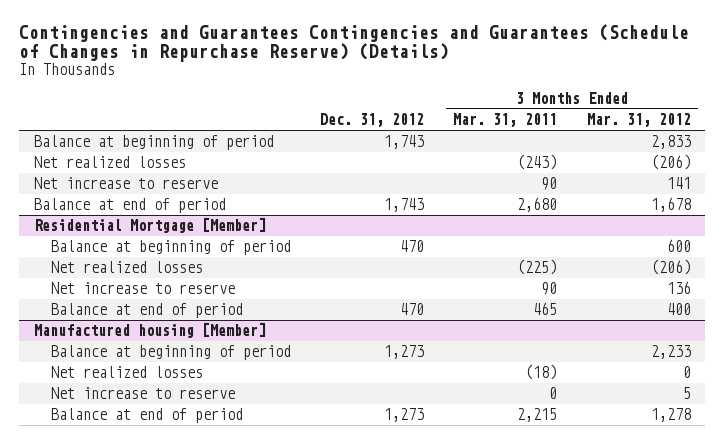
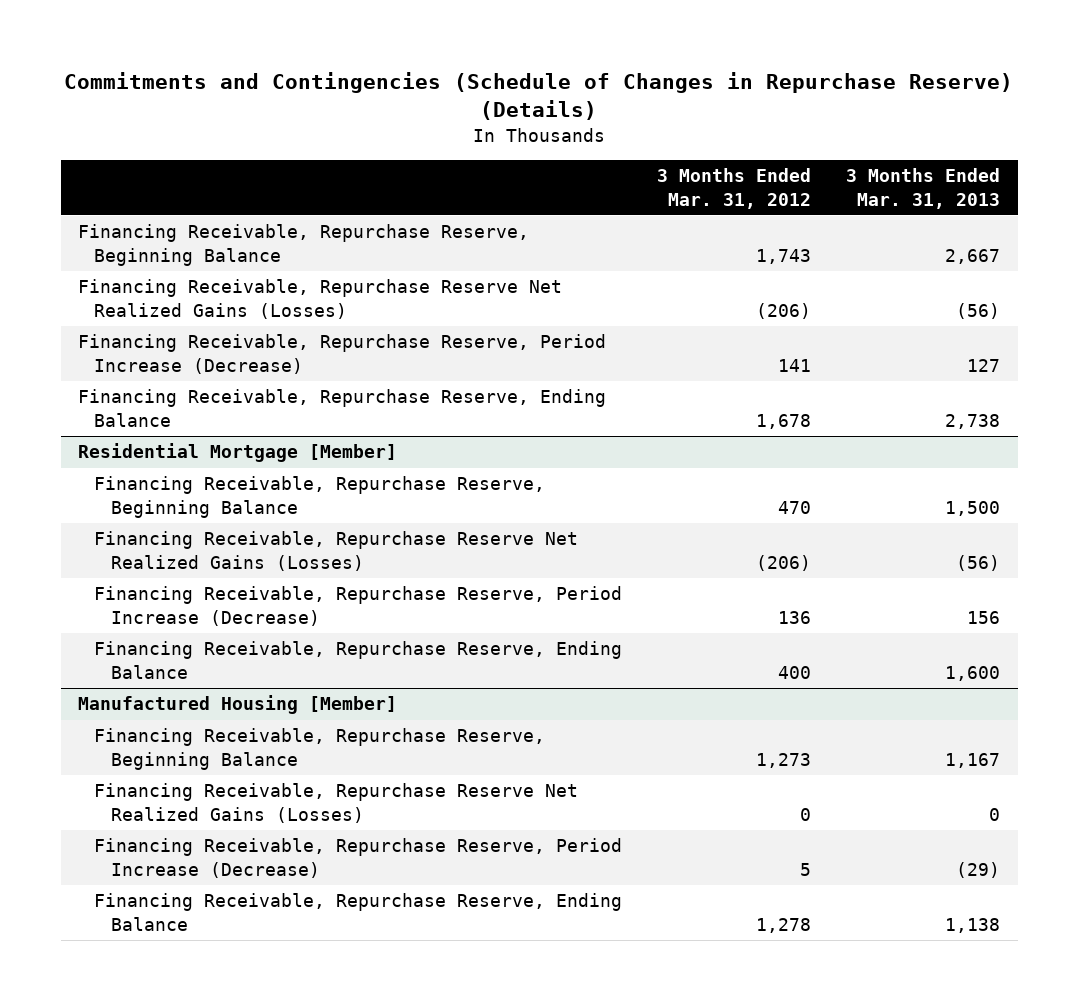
[19,23,690,63] Contingencies and Guarantees Contingencies and Guarantees (Schedule of Changes in Repurchase Reserve) (Details) -> [64,71,1014,121] Commitments and Contingencies (Schedule of Changes in Repurchase Reserve) (Details)
[320,113,425,128] Dec. 31, 2012 -> none
[453,113,558,128] Mar. 31, 2011 -> none
none -> [846,168,1001,209] 3 Months Ended Mar. 31, 2013
[33,135,274,151] Balance at beginning of period -> [78,224,530,266] Financing Receivable, Repurchase Reserve, Beginning Balance
[650,135,691,150] 2,833 -> [756,248,812,264] 1,743
[33,156,186,169] Net realized losses -> [78,279,563,319] Financing Receivable, Repurchase Reserve Net Realized Gains (Losses)
[33,177,218,190] Net increase to reserve -> [78,334,607,374] Financing Receivable, Repurchase Reserve, Period Increase (Decrease)
[33,198,226,214] Balance at end of period -> [78,389,607,427] Financing Receivable, Repurchase Reserve, Ending Balance
[51,240,292,256] Balance at beginning of period -> [94,476,546,518] Financing Receivable, Repurchase Reserve, Beginning Balance
[666,239,691,253] 600 -> [778,500,812,514] 470
[51,261,204,274] Net realized losses -> [94,531,579,571] Financing Receivable, Repurchase Reserve Net Realized Gains (Losses)
[51,282,236,295] Net increase to reserve -> [94,586,623,626] Financing Receivable, Repurchase Reserve, Period Increase (Decrease)
[51,303,244,319] Balance at end of period -> [94,641,623,679] Financing Receivable, Repurchase Reserve, Ending Balance
[33,322,266,339] Manufactured housing [Member] -> [78,695,398,715] Manufactured Housing [Member]
[51,345,292,361] Balance at beginning of period -> [94,728,546,770] Financing Receivable, Repurchase Reserve, Beginning Balance
[650,345,691,360] 2,233 -> [756,752,812,768] 1,273
[51,366,204,379] Net realized losses -> [94,783,579,823] Financing Receivable, Repurchase Reserve Net Realized Gains (Losses)
[51,387,236,400] Net increase to reserve -> [94,838,623,878] Financing Receivable, Repurchase Reserve, Period Increase (Decrease)
[51,408,244,424] Balance at end of period -> [94,893,623,931] Financing Receivable, Repurchase Reserve, Ending Balance

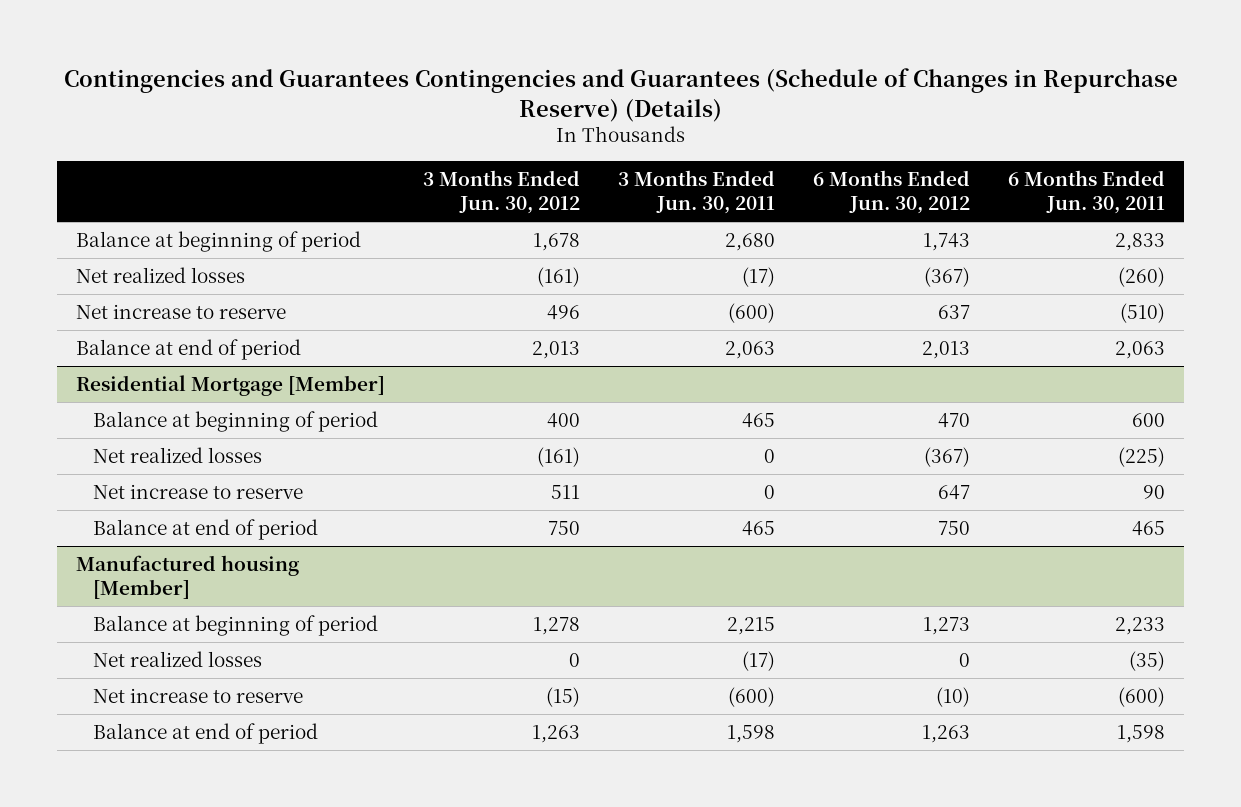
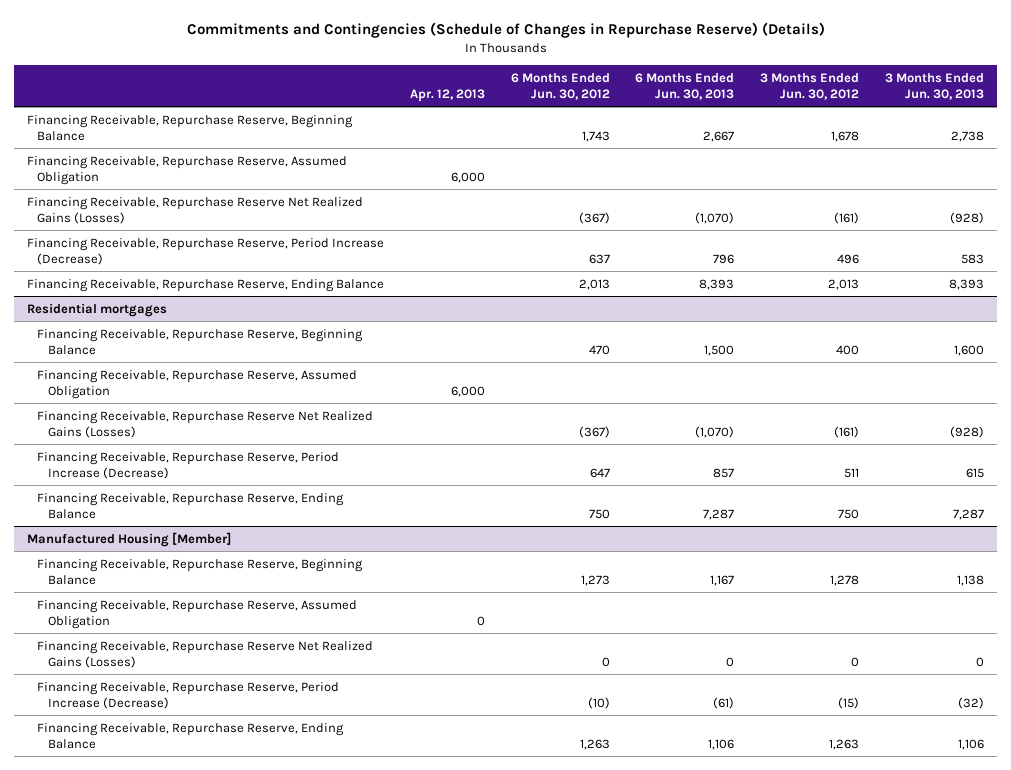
[63,67,1178,122] Contingencies and Guarantees Contingencies and Guarantees (Schedule of Changes in Repurchase Reserve) (Details) -> [186,22,825,39] Commitments and Contingencies (Schedule of Changes in Repurchase Reserve) (Details)
[618,170,776,215] 3 Months Ended Jun. 30, 2011 -> none
[1008,170,1166,215] 6 Months Ended Jun. 30, 2011 -> none
none -> [409,88,485,102] Apr. 12, 2013
none -> [635,72,735,100] 6 Months Ended Jun. 30, 2013
none -> [885,72,985,100] 3 Months Ended Jun. 30, 2013
[76,374,386,396] Residential Mortgage [Member] -> none
[76,230,362,252] Balance at beginning of period -> [26,114,353,141] Financing Receivable, Repurchase Reserve, Beginning Balance
none -> [26,155,347,185] Financing Receivable, Repurchase Reserve, Assumed Obligation
[76,266,246,283] Net realized losses -> [26,196,363,224] Financing Receivable, Repurchase Reserve Net Realized Gains (Losses)
[76,303,287,319] Net increase to reserve -> [26,237,384,265] Financing Receivable, Repurchase Reserve, Period Increase (Decrease)
[76,338,302,360] Balance at end of period -> [26,278,384,292] Financing Receivable, Repurchase Reserve, Ending Balance
none -> [26,302,167,317] Residential mortgages
[92,410,378,432] Balance at beginning of period -> [37,328,364,355] Financing Receivable, Repurchase Reserve, Beginning Balance
none -> [37,369,358,399] Financing Receivable, Repurchase Reserve, Assumed Obligation
[92,446,262,463] Net realized losses -> [37,410,374,438] Financing Receivable, Repurchase Reserve Net Realized Gains (Losses)
[92,483,303,499] Net increase to reserve -> [37,451,340,479] Financing Receivable, Repurchase Reserve, Period Increase (Decrease)
[92,518,318,540] Balance at end of period -> [37,492,345,519] Financing Receivable, Repurchase Reserve, Ending Balance
[76,554,300,599] Manufactured housing [Member] -> [26,531,231,547] Manufactured Housing [Member]
[92,614,378,636] Balance at beginning of period -> [37,558,364,585] Financing Receivable, Repurchase Reserve, Beginning Balance
none -> [37,599,358,629] Financing Receivable, Repurchase Reserve, Assumed Obligation
[92,650,262,667] Net realized losses -> [37,640,374,668] Financing Receivable, Repurchase Reserve Net Realized Gains (Losses)
[92,687,303,703] Net increase to reserve -> [37,681,340,709] Financing Receivable, Repurchase Reserve, Period Increase (Decrease)
[92,722,318,744] Balance at end of period -> [37,722,345,749] Financing Receivable, Repurchase Reserve, Ending Balance

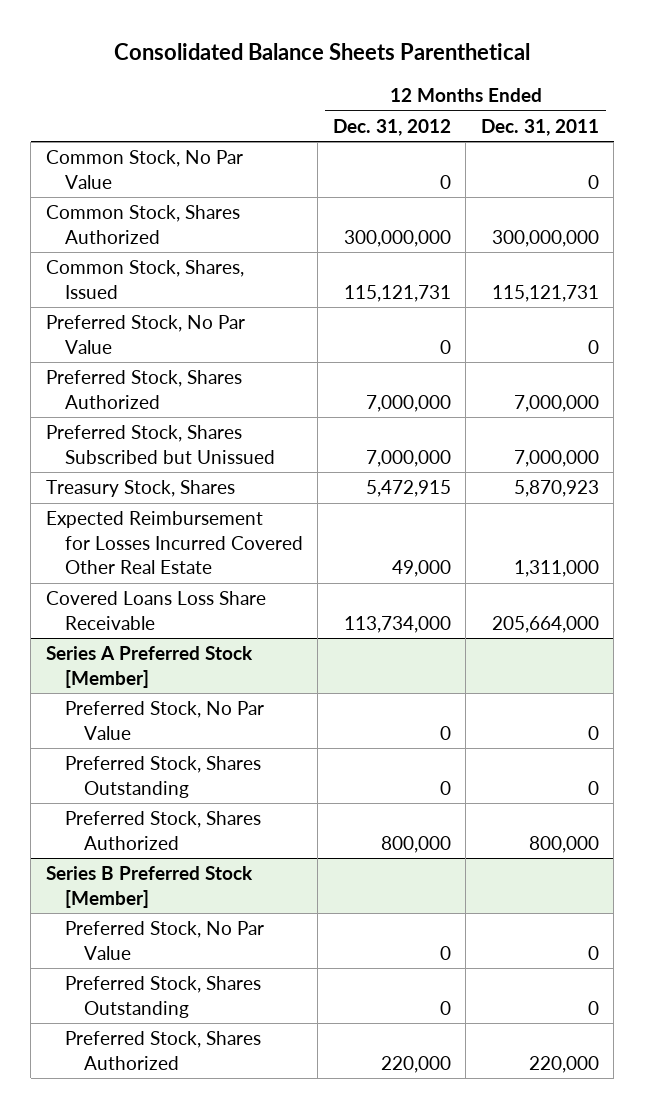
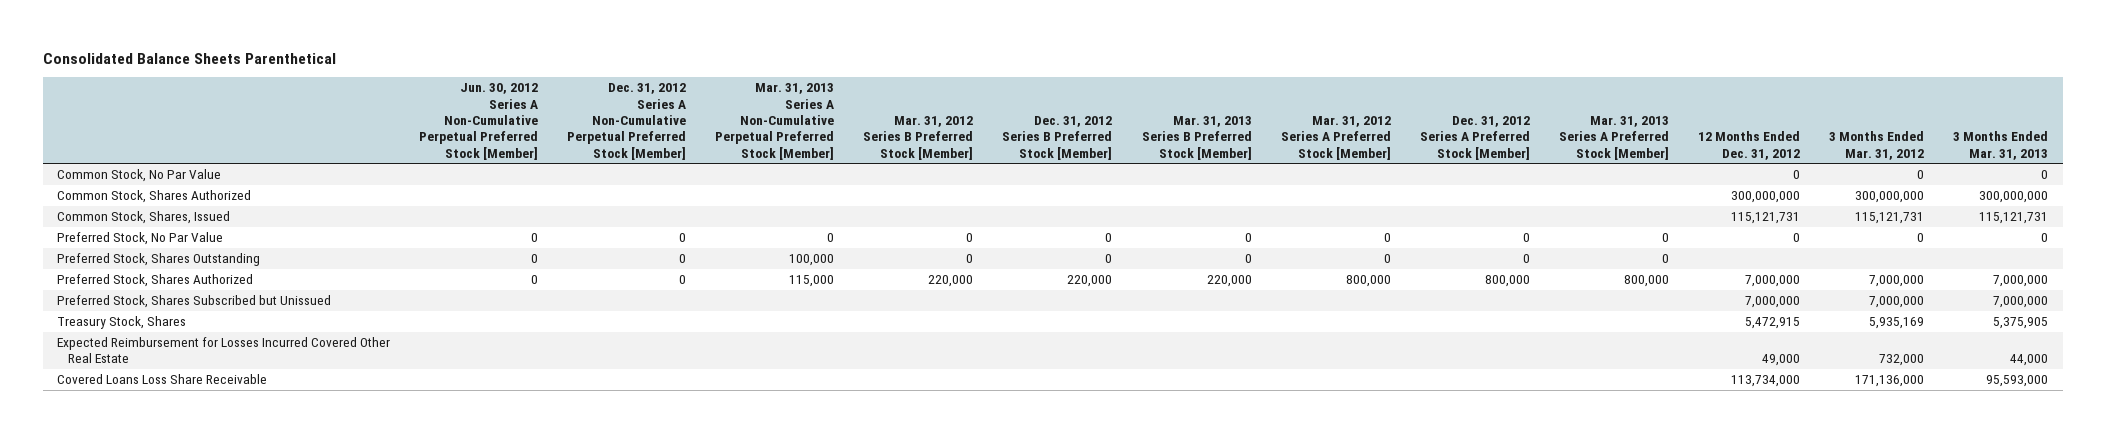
[480,118,599,136] Dec. 31, 2011 -> none
none -> [419,83,539,160] Jun. 30, 2012 Series A Non-Cumulative Perpetual Preferred Stock [Member]
none -> [567,83,687,160] Dec. 31, 2012 Series A Non-Cumulative Perpetual Preferred Stock [Member]
none -> [715,83,835,160] Mar. 31, 2013 Series A Non-Cumulative Perpetual Preferred Stock [Member]
none -> [863,116,974,160] Mar. 31, 2012 Series B Preferred Stock [Member]
none -> [1002,116,1113,160] Dec. 31, 2012 Series B Preferred Stock [Member]
none -> [1141,116,1252,160] Mar. 31, 2013 Series B Preferred Stock [Member]
none -> [1280,116,1391,160] Mar. 31, 2012 Series A Preferred Stock [Member]
none -> [1419,116,1530,160] Dec. 31, 2012 Series A Preferred Stock [Member]
none -> [1558,116,1669,160] Mar. 31, 2013 Series A Preferred Stock [Member]
none -> [1828,131,1924,160] 3 Months Ended Mar. 31, 2012
none -> [1952,131,2048,160] 3 Months Ended Mar. 31, 2013
none -> [57,253,261,267] Preferred Stock, Shares Outstanding
[45,646,253,688] Series A Preferred Stock [Member] -> none
[64,701,264,740] Preferred Stock, No Par Value -> none
[64,756,261,798] Preferred Stock, Shares Outstanding -> none
[64,811,261,850] Preferred Stock, Shares Authorized -> none
[45,866,253,908] Series B Preferred Stock [Member] -> none
[64,921,264,960] Preferred Stock, No Par Value -> none
[64,976,261,1018] Preferred Stock, Shares Outstanding -> none
[64,1031,261,1070] Preferred Stock, Shares Authorized -> none

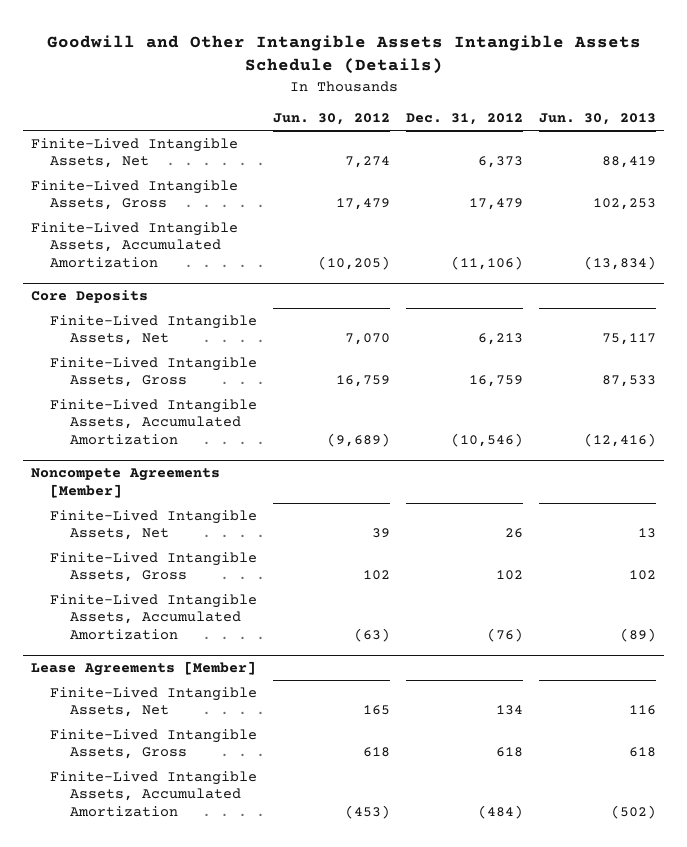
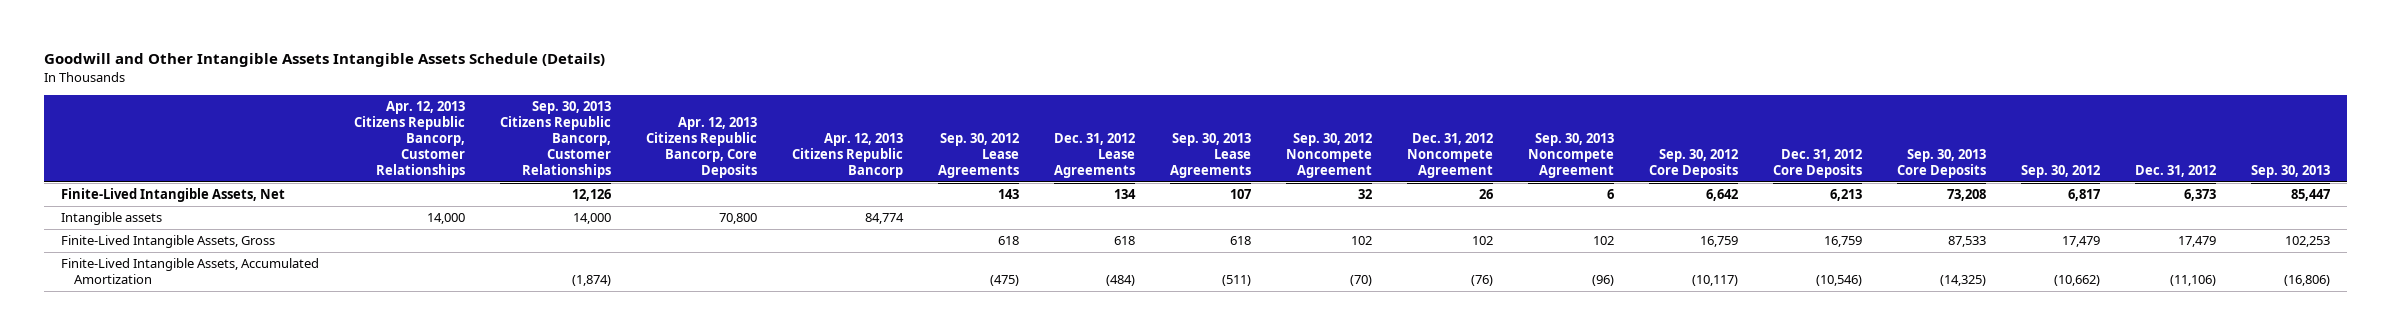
[273,113,391,126] Jun. 30, 2012 -> none
[539,113,657,126] Jun. 30, 2013 -> none
none -> [354,101,466,179] Apr. 12, 2013 Citizens Republic Bancorp, Customer Relationships
none -> [500,101,612,179] Sep. 30, 2013 Citizens Republic Bancorp, Customer Relationships
none -> [646,117,758,179] Apr. 12, 2013 Citizens Republic Bancorp, Core Deposits
none -> [792,133,904,179] Apr. 12, 2013 Citizens Republic Bancorp
none -> [938,133,1020,179] Sep. 30, 2012 Lease Agreements
none -> [1054,133,1136,179] Dec. 31, 2012 Lease Agreements
none -> [1170,133,1252,179] Sep. 30, 2013 Lease Agreements
none -> [1286,133,1373,179] Sep. 30, 2012 Noncompete Agreement
none -> [1407,133,1494,179] Dec. 31, 2012 Noncompete Agreement
none -> [1528,133,1615,179] Sep. 30, 2013 Noncompete Agreement
none -> [1649,149,1739,179] Sep. 30, 2012 Core Deposits
none -> [1773,149,1863,179] Dec. 31, 2012 Core Deposits
none -> [1897,149,1987,179] Sep. 30, 2013 Core Deposits
none -> [2020,165,2100,179] Sep. 30, 2012
none -> [2250,165,2330,179] Sep. 30, 2013
none -> [61,212,163,226] Intangible assets
[30,290,148,304] Core Deposits -> none
[50,314,258,346] Finite-Lived Intangible Assets, Net -> none
[50,356,258,388] Finite-Lived Intangible Assets, Gross -> none
[50,398,258,446] Finite-Lived Intangible Assets, Accumulated Amortization -> none
[30,468,220,499] Noncompete Agreements [Member] -> none
[50,509,258,541] Finite-Lived Intangible Assets, Net -> none
[50,551,258,583] Finite-Lived Intangible Assets, Gross -> none
[50,593,258,641] Finite-Lived Intangible Assets, Accumulated Amortization -> none
[30,661,256,677] Lease Agreements [Member] -> none
[50,686,258,718] Finite-Lived Intangible Assets, Net -> none
[50,728,258,760] Finite-Lived Intangible Assets, Gross -> none
[50,770,258,818] Finite-Lived Intangible Assets, Accumulated Amortization -> none

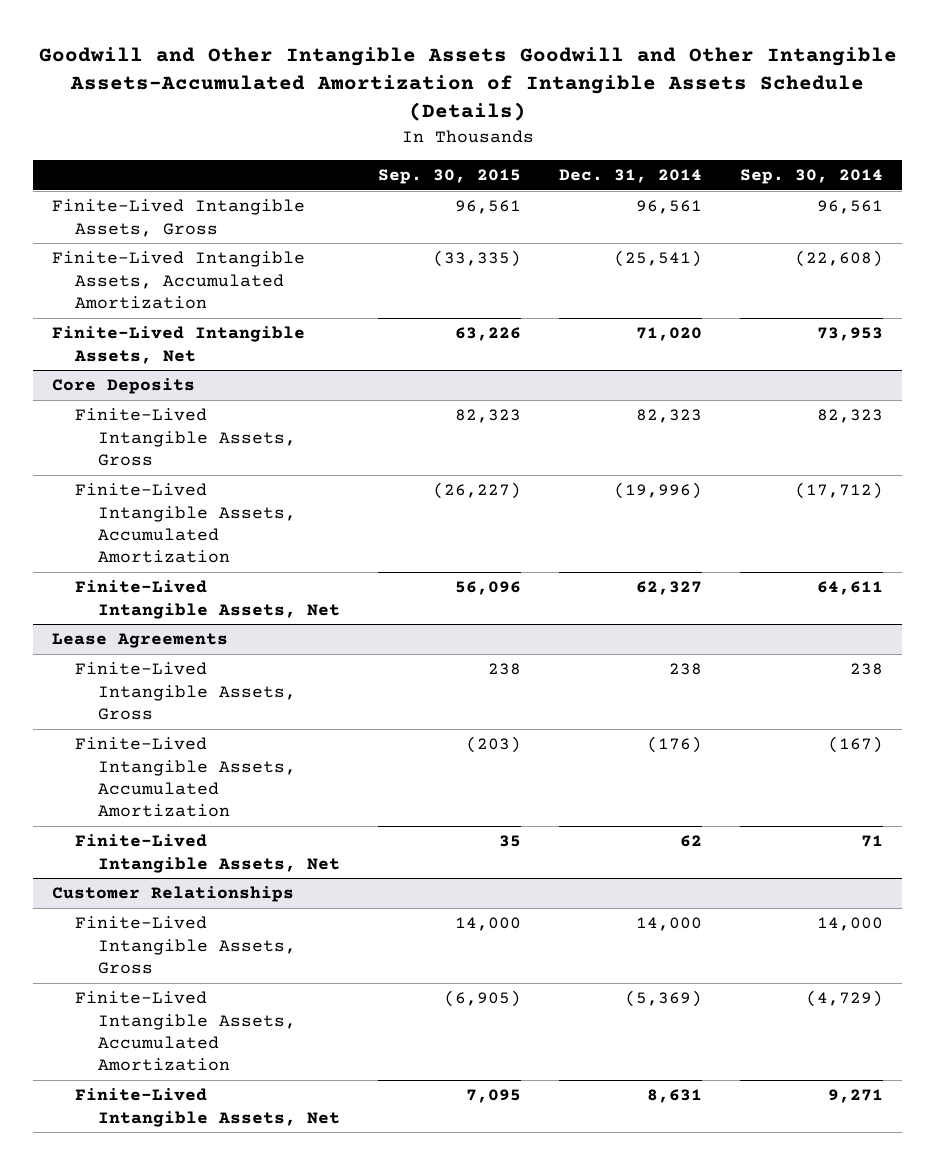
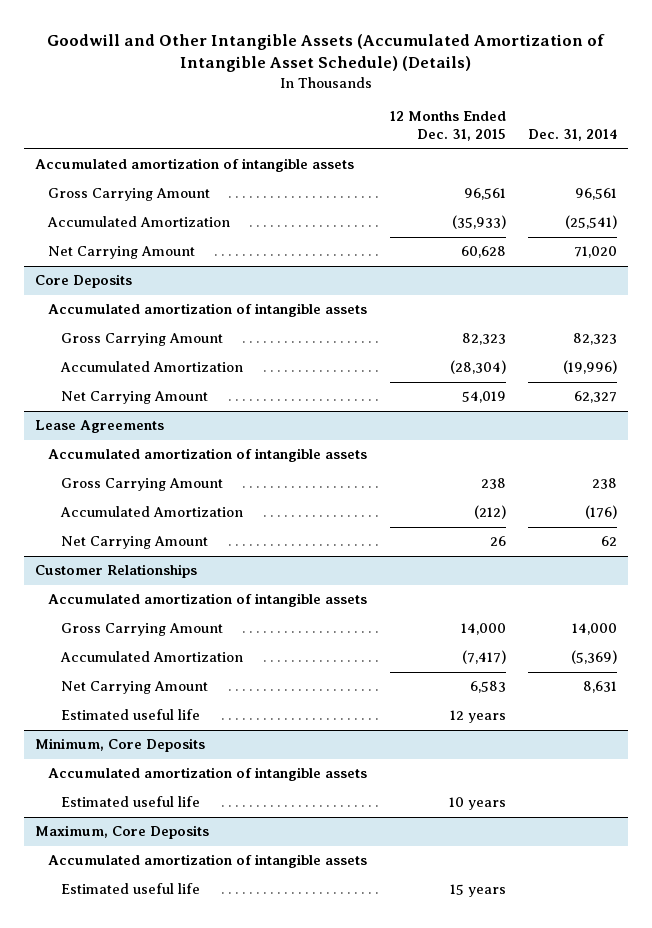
[38,47,897,122] Goodwill and Other Intangible Assets Goodwill and Other Intangible Assets-Accumulated Amortization of Intangible Assets Schedule (Details) -> [47,34,606,73] Goodwill and Other Intangible Assets (Accumulated Amortization of Intangible Asset Schedule) (Details)
[377,169,521,185] Sep. 30, 2015 -> none
[740,169,884,185] Sep. 30, 2014 -> none
none -> [389,111,506,142] 12 Months Ended Dec. 31, 2015
none -> [35,158,355,173] Accumulated amortization of intangible assets
[52,199,306,237] Finite-Lived Intangible Assets, Gross -> [48,188,211,202] Gross Carrying Amount
[52,251,306,309] Finite-Lived Intangible Assets, Accumulated Amortization -> [47,216,231,228] Accumulated Amortization
[52,326,306,364] Finite-Lived Intangible Assets, Net -> [48,246,196,260] Net Carrying Amount
none -> [48,303,368,318] Accumulated amortization of intangible assets
[74,408,296,466] Finite-Lived Intangible Assets, Gross -> [61,333,224,347] Gross Carrying Amount
[74,483,296,564] Finite-Lived Intangible Assets, Accumulated Amortization -> [60,361,244,373] Accumulated Amortization
[74,580,340,619] Finite-Lived Intangible Assets, Net -> [61,391,209,405] Net Carrying Amount
none -> [48,448,368,463] Accumulated amortization of intangible assets
[74,662,296,720] Finite-Lived Intangible Assets, Gross -> [61,478,224,492] Gross Carrying Amount
[74,737,296,818] Finite-Lived Intangible Assets, Accumulated Amortization -> [60,506,244,518] Accumulated Amortization
[74,834,340,873] Finite-Lived Intangible Assets, Net -> [61,536,209,550] Net Carrying Amount
none -> [48,593,368,608] Accumulated amortization of intangible assets
[74,916,296,974] Finite-Lived Intangible Assets, Gross -> [61,623,224,637] Gross Carrying Amount
[74,991,296,1072] Finite-Lived Intangible Assets, Accumulated Amortization -> [60,651,244,663] Accumulated Amortization
[74,1088,340,1127] Finite-Lived Intangible Assets, Net -> [61,681,209,695] Net Carrying Amount
none -> [61,709,201,721] Estimated useful life
none -> [35,738,206,753] Minimum, Core Deposits
none -> [48,767,368,782] Accumulated amortization of intangible assets
none -> [61,796,201,808] Estimated useful life
none -> [35,825,210,840] Maximum, Core Deposits
none -> [48,854,368,869] Accumulated amortization of intangible assets
none -> [61,883,201,895] Estimated useful life

